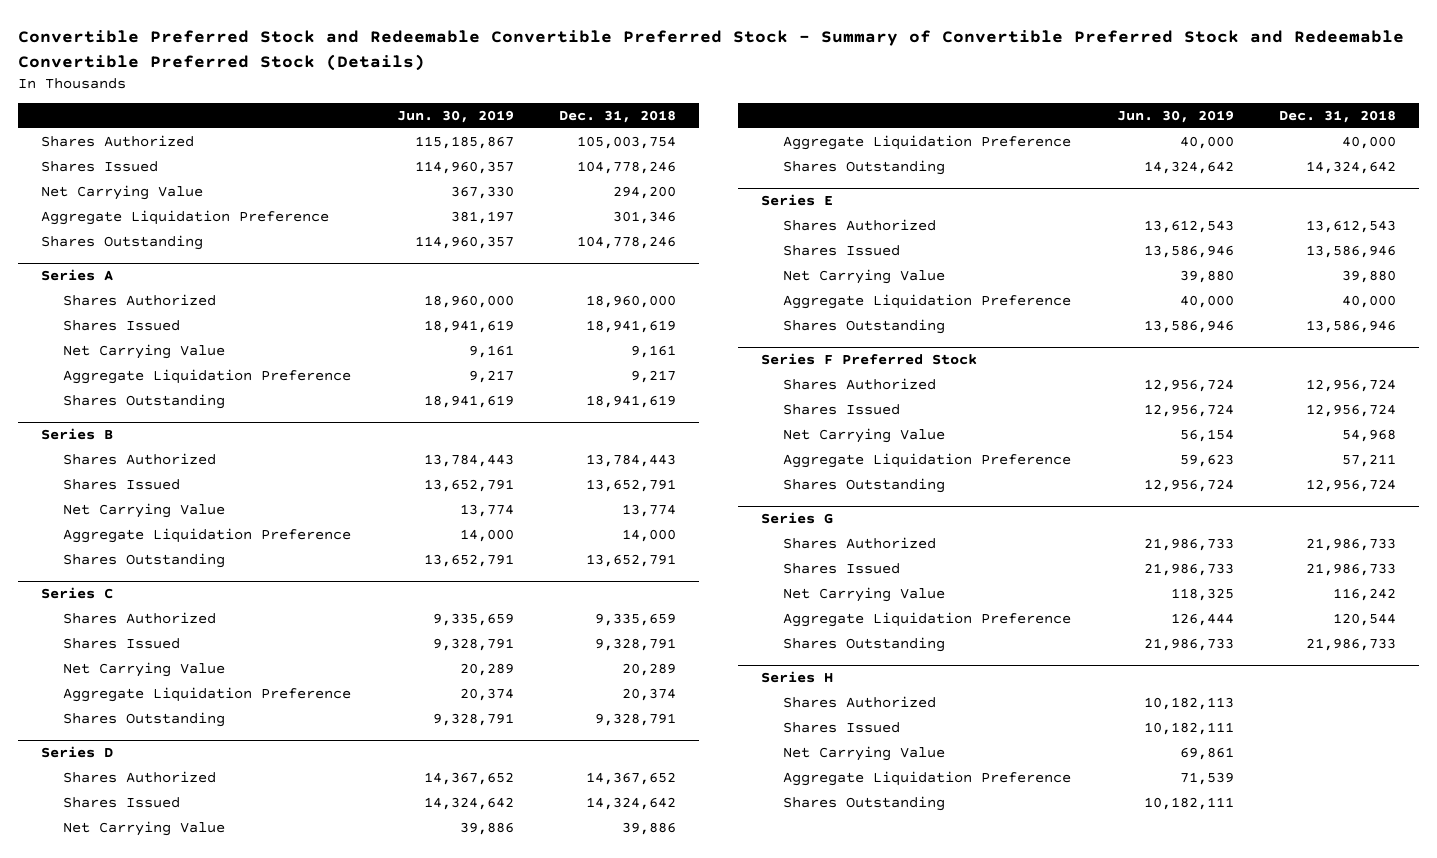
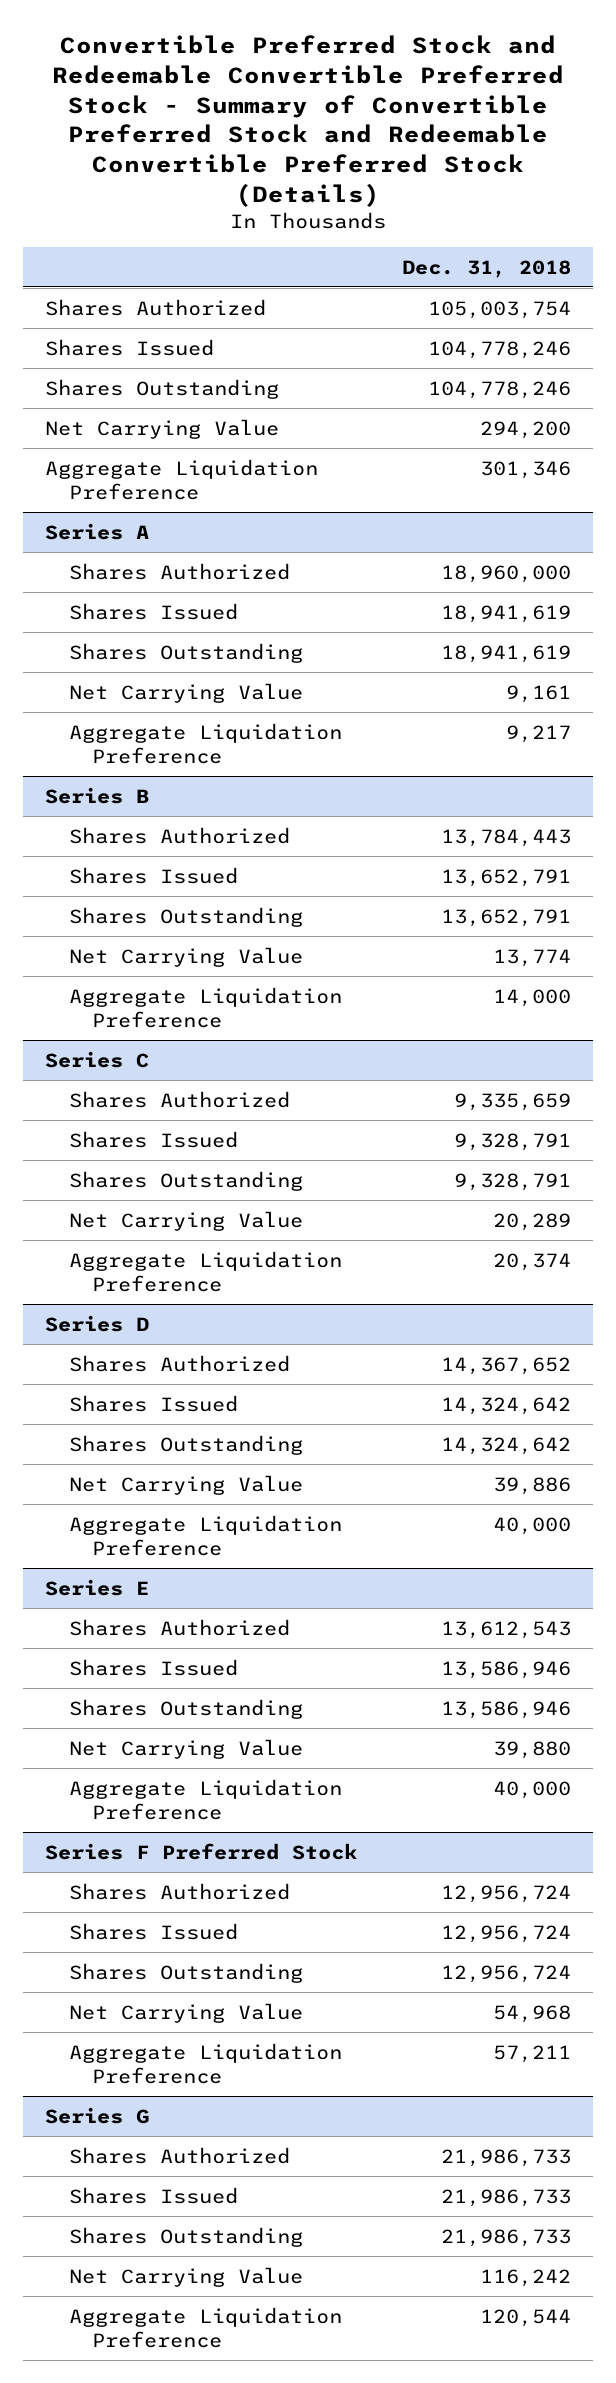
[396,110,514,124] Jun. 30, 2019 -> none
[40,234,203,250] Shares Outstanding -> [45,378,280,399] Shares Outstanding
[63,393,226,409] Shares Outstanding -> [68,642,303,663] Shares Outstanding
[63,552,226,568] Shares Outstanding -> [68,906,303,927] Shares Outstanding
[63,711,226,727] Shares Outstanding -> [68,1170,303,1191] Shares Outstanding
[783,159,946,175] Shares Outstanding -> [68,1434,303,1455] Shares Outstanding
[783,318,946,334] Shares Outstanding -> [68,1698,303,1719] Shares Outstanding
[783,477,946,493] Shares Outstanding -> [68,1962,303,1983] Shares Outstanding
[783,636,946,652] Shares Outstanding -> [68,2226,303,2247] Shares Outstanding
[760,671,833,684] Series H -> none
[783,695,937,708] Shares Authorized -> none
[783,721,901,733] Shares Issued -> none
[783,745,946,761] Net Carrying Value -> none
[783,770,1072,786] Aggregate Liquidation Preference -> none
[783,795,946,811] Shares Outstanding -> none

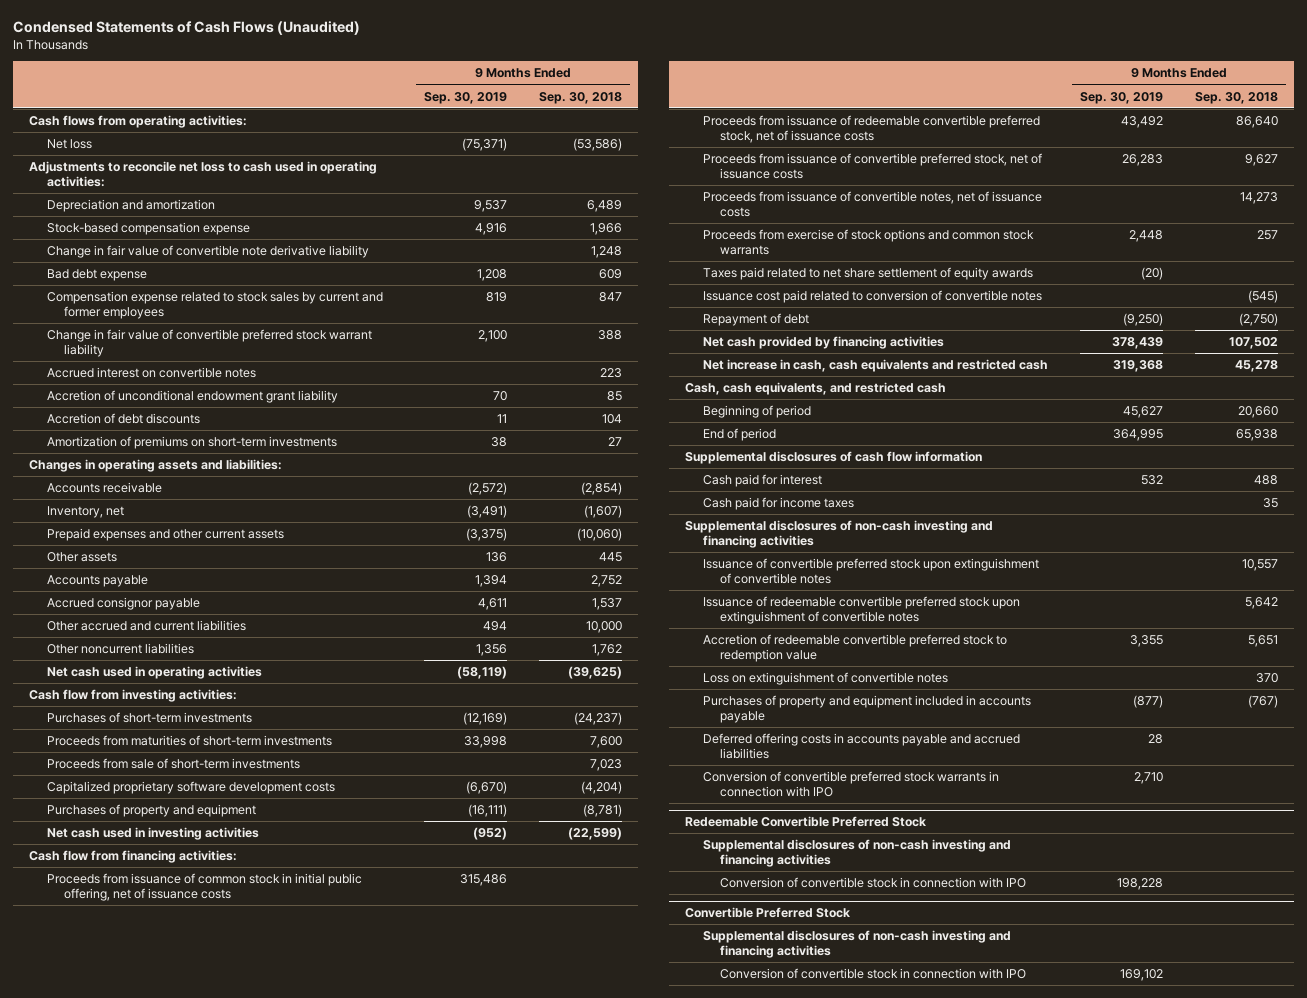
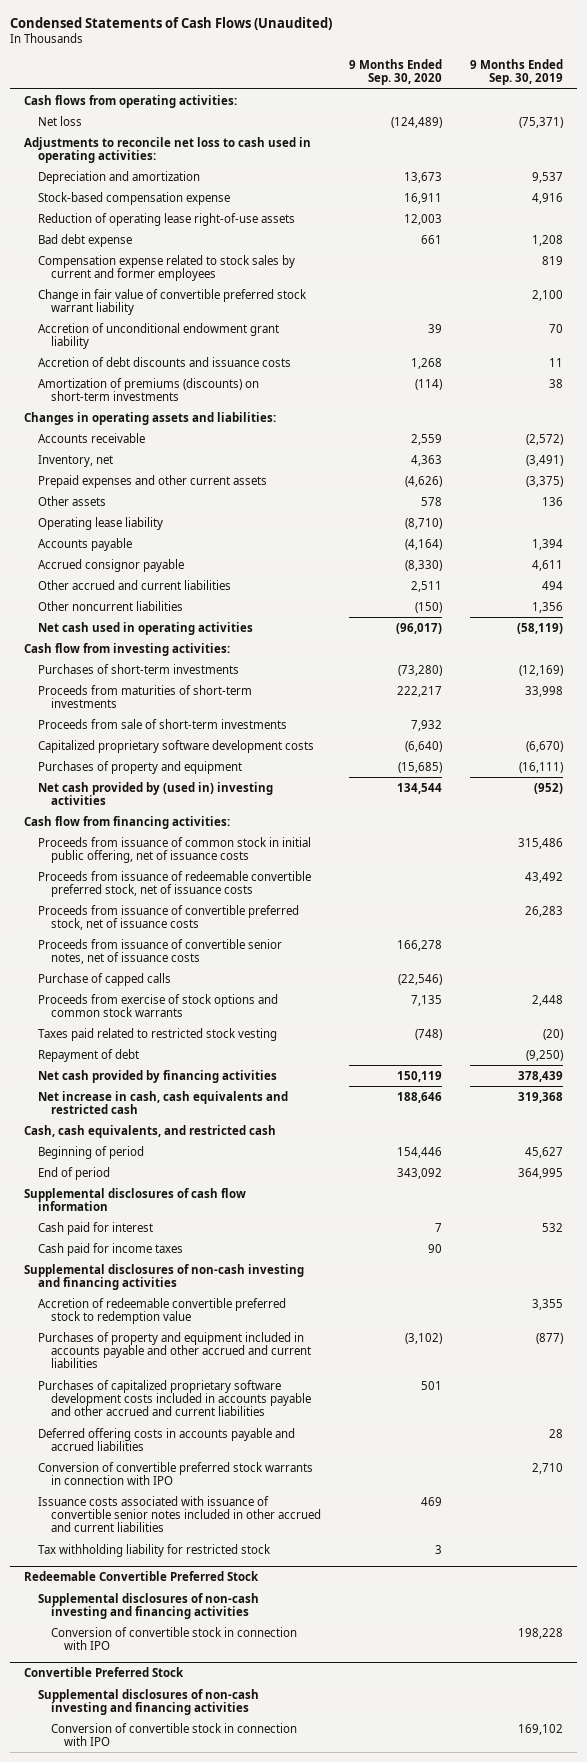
[538,91,622,104] Sep. 30, 2018 -> none
none -> [348,58,442,86] 9 Months Ended Sep. 30, 2020
[46,244,369,258] Change in fair value of convertible note derivative liability -> none
none -> [37,212,295,226] Reduction of operating lease right-of-use assets
[46,366,256,378] Accrued interest on convertible notes -> none
[46,412,200,424] Accretion of debt discounts -> [37,356,291,367] Accretion of debt discounts and issuance costs
[46,435,337,449] Amortization of premiums on short-term investments -> [37,377,259,401] Amortization of premiums (discounts) on short-term investments
none -> [37,516,163,530] Operating lease liability
[46,826,259,840] Net cash used in investing activities -> [37,781,273,805] Net cash provided by (used in) investing activities
[702,190,1042,217] Proceeds from issuance of convertible notes, net of issuance costs -> [37,938,282,964] Proceeds from issuance of convertible senior notes, net of issuance costs
none -> [37,972,171,986] Purchase of capped calls
[702,266,1033,280] Taxes paid related to net share settlement of equity awards -> none
[702,289,1042,303] Issuance cost paid related to conversion of convertible notes -> none
none -> [37,1027,277,1041] Taxes paid related to restricted stock vesting
[702,557,1039,584] Issuance of convertible preferred stock upon extinguishment of convertible notes -> none
[702,595,1020,624] Issuance of redeemable convertible preferred stock upon extinguishment of convertible notes -> none
[702,671,948,685] Loss on extinguishment of convertible notes -> none
[702,694,1031,723] Purchases of property and equipment included in accounts payable -> [37,1331,312,1369] Purchases of property and equipment included in accounts payable and other accrued and current liabilities
none -> [37,1379,312,1417] Purchases of capitalized proprietary software development costs included in accounts payable and other accrued and current liabilities
none -> [37,1495,322,1533] Issuance costs associated with issuance of convertible senior notes included in other accrued and current liabilities
none -> [37,1543,271,1557] Tax withholding liability for restricted stock

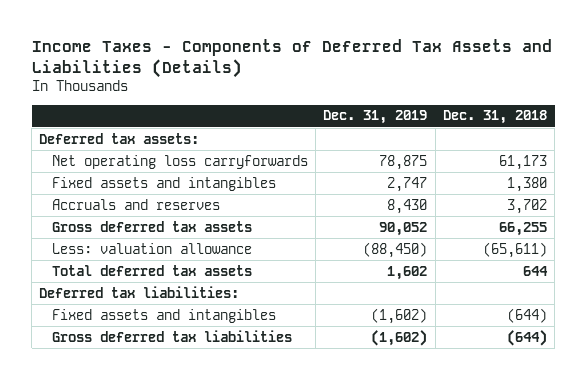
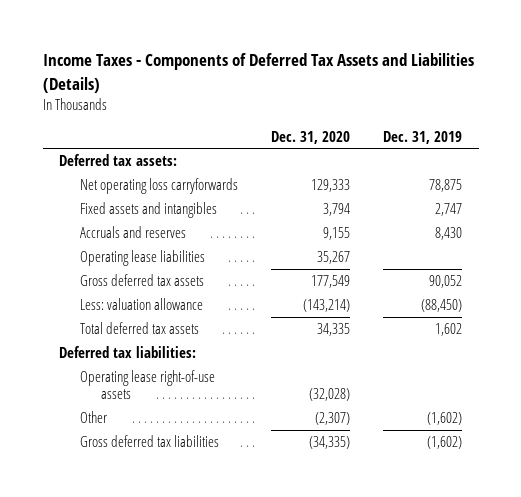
[442,110,547,125] Dec. 31, 2018 -> none
none -> [271,130,351,144] Dec. 31, 2020
none -> [80,250,206,267] Operating lease liabilities
none -> [80,370,216,400] Operating lease right-of-use assets
[52,308,277,323] Fixed assets and intangibles -> [80,411,108,424] Other

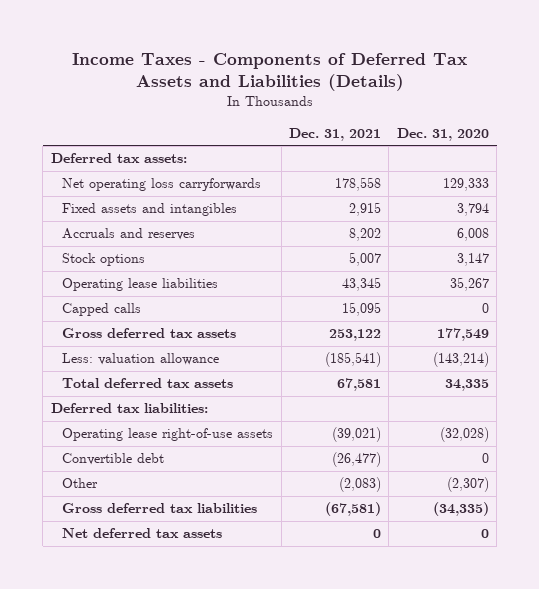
[383,130,463,144] Dec. 31, 2019 -> none
none -> [288,127,381,141] Dec. 31, 2021
[323,227,351,241] 9,155 -> [456,228,489,242] 6,008
none -> [62,253,146,267] Stock options
none -> [62,303,142,317] Capped calls
none -> [62,453,165,466] Convertible debt
none -> [62,528,223,539] Net deferred tax assets

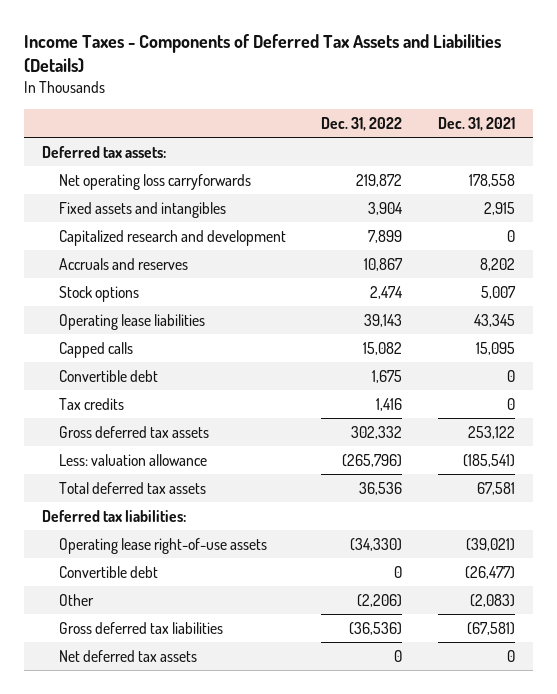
[396,127,489,141] Dec. 31, 2020 -> none
none -> [321,116,403,131] Dec. 31, 2022
none -> [58,229,286,246] Capitalized research and development
none -> [58,369,158,382] Convertible debt
none -> [58,397,124,410] Tax credits

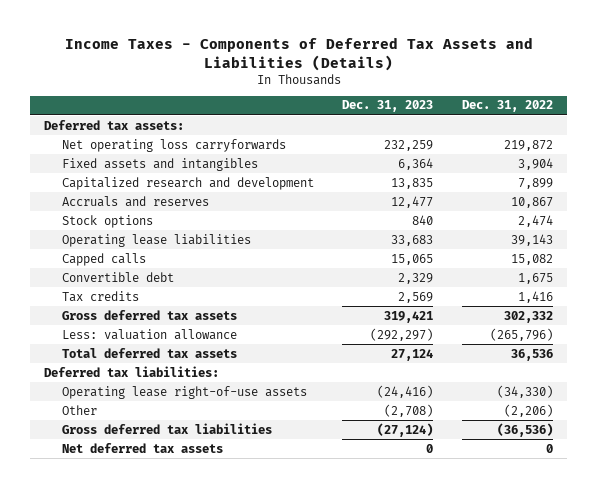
[438,116,516,131] Dec. 31, 2021 -> none
none -> [342,100,434,113] Dec. 31, 2023
[58,565,158,578] Convertible debt -> none

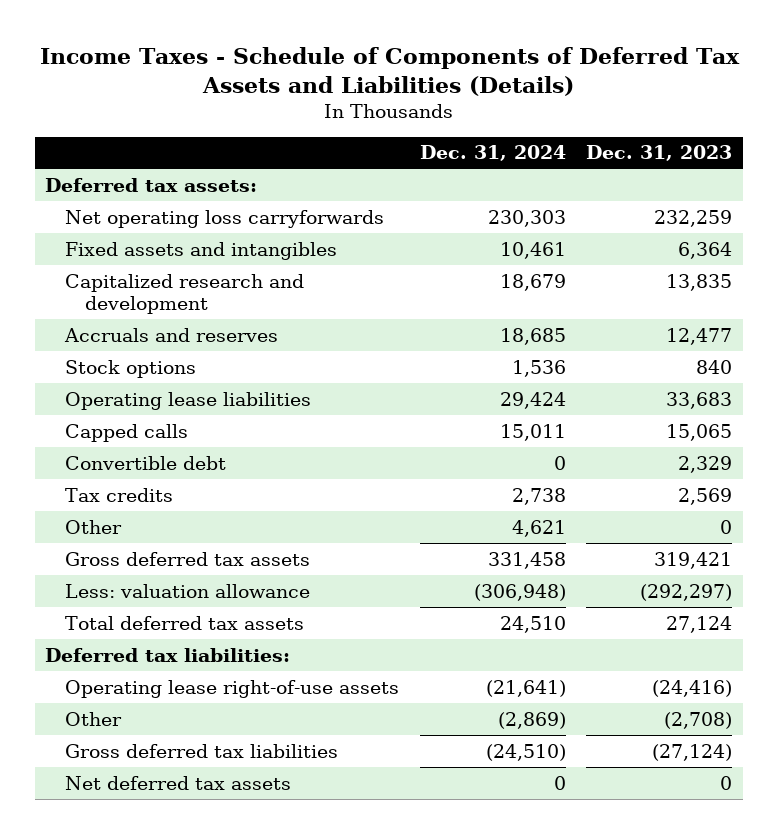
[64,36,533,71] Income Taxes - Components of Deferred Tax Assets and Liabilities (Details) -> [39,46,740,96] Income Taxes - Schedule of Components of Deferred Tax Assets and Liabilities (Details)
[461,100,553,113] Dec. 31, 2022 -> none
none -> [419,145,566,162] Dec. 31, 2024
none -> [64,519,122,534] Other

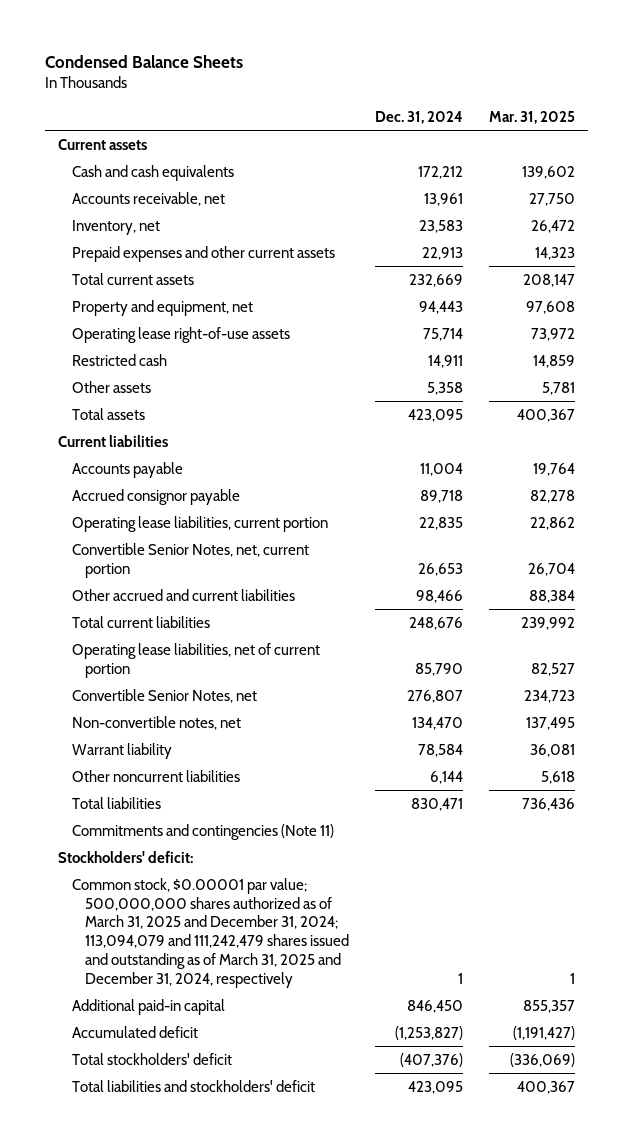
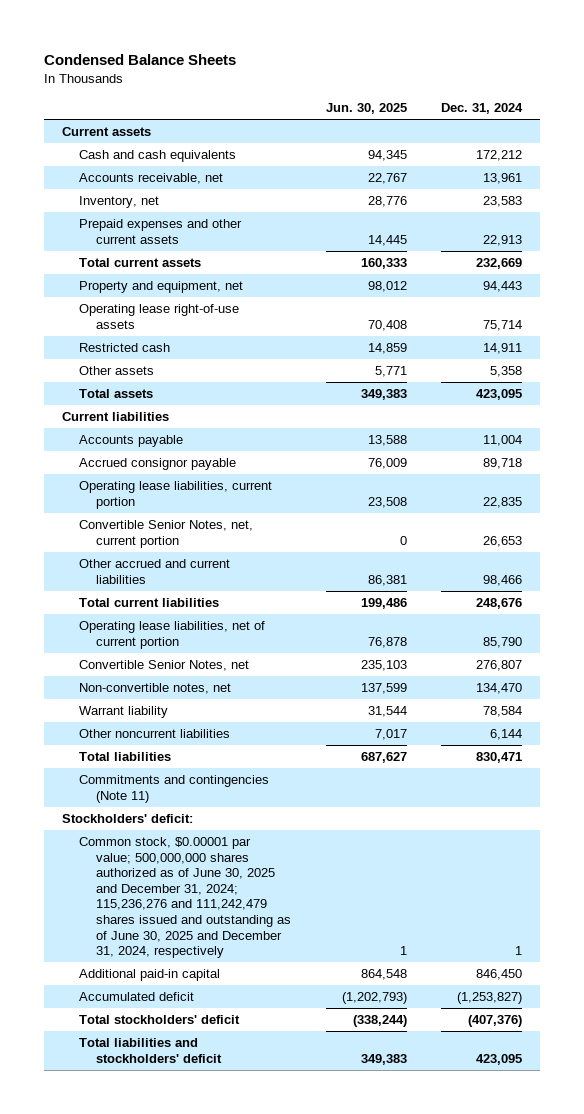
[489,111,576,125] Mar. 31, 2025 -> none
none -> [325,103,407,115] Jun. 30, 2025
[71,877,350,988] Common stock, $0.00001 par value; 500,000,000 shares authorized as of March 31, 2025 and December 31, 2024; 113,094,079 and 111,242,479 shares issued and outstanding as of March 31, 2025 and December 31, 2024, respectively -> [78,837,291,959] Common stock, $0.00001 par value; 500,000,000 shares authorized as of June 30, 2025 and December 31, 2024; 115,236,276 and 111,242,479 shares issued and outstanding as of June 30, 2025 and December 31, 2024, respectively

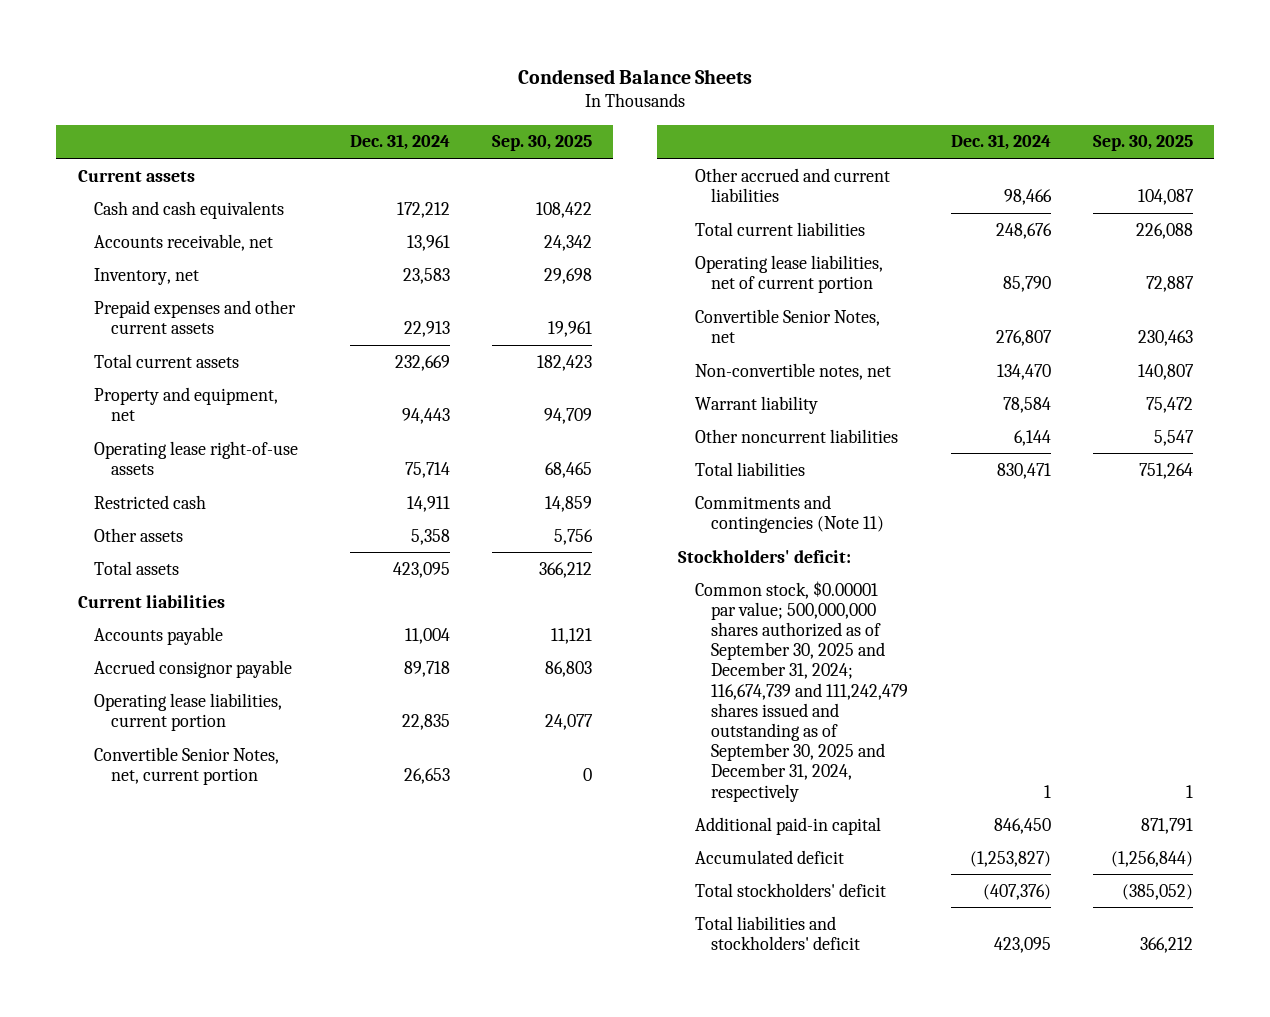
[325,103,407,115] Jun. 30, 2025 -> none
none -> [492,135,593,152] Sep. 30, 2025
[78,837,291,959] Common stock, $0.00001 par value; 500,000,000 shares authorized as of June 30, 2025 and December 31, 2024; 115,236,276 and 111,242,479 shares issued and outstanding as of June 30, 2025 and December 31, 2024, respectively -> [694,580,909,802] Common stock, $0.00001 par value; 500,000,000 shares authorized as of September 30, 2025 and December 31, 2024; 116,674,739 and 111,242,479 shares issued and outstanding as of September 30, 2025 and December 31, 2024, respectively

